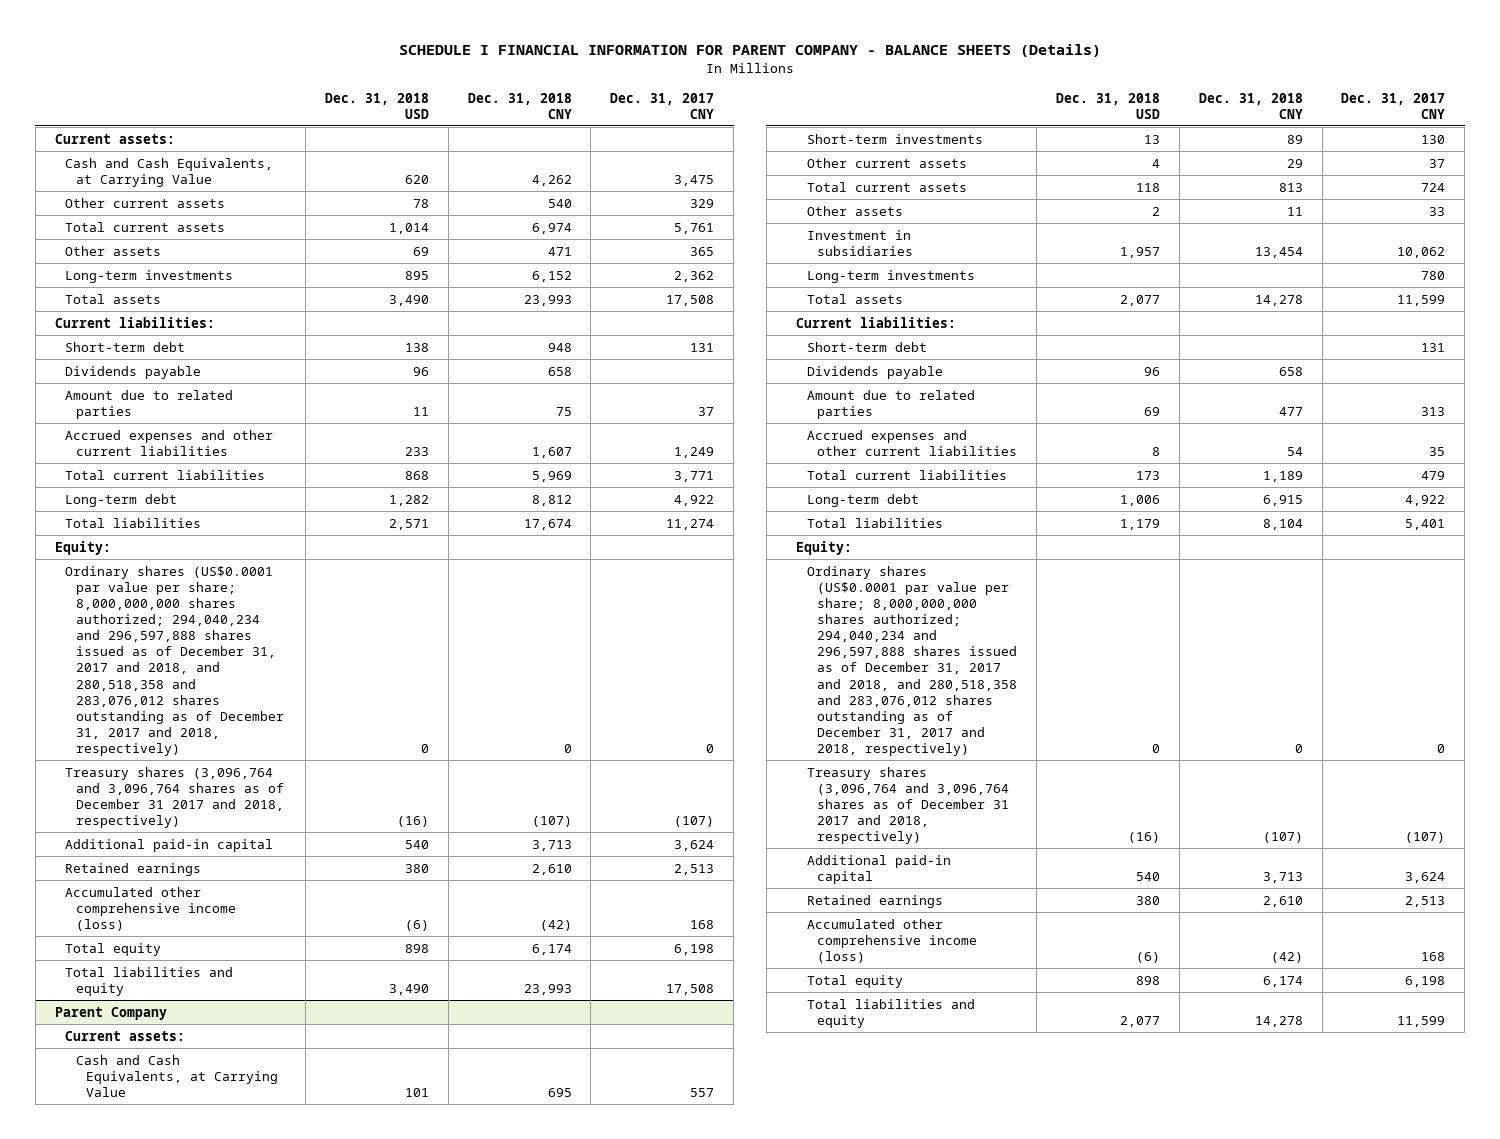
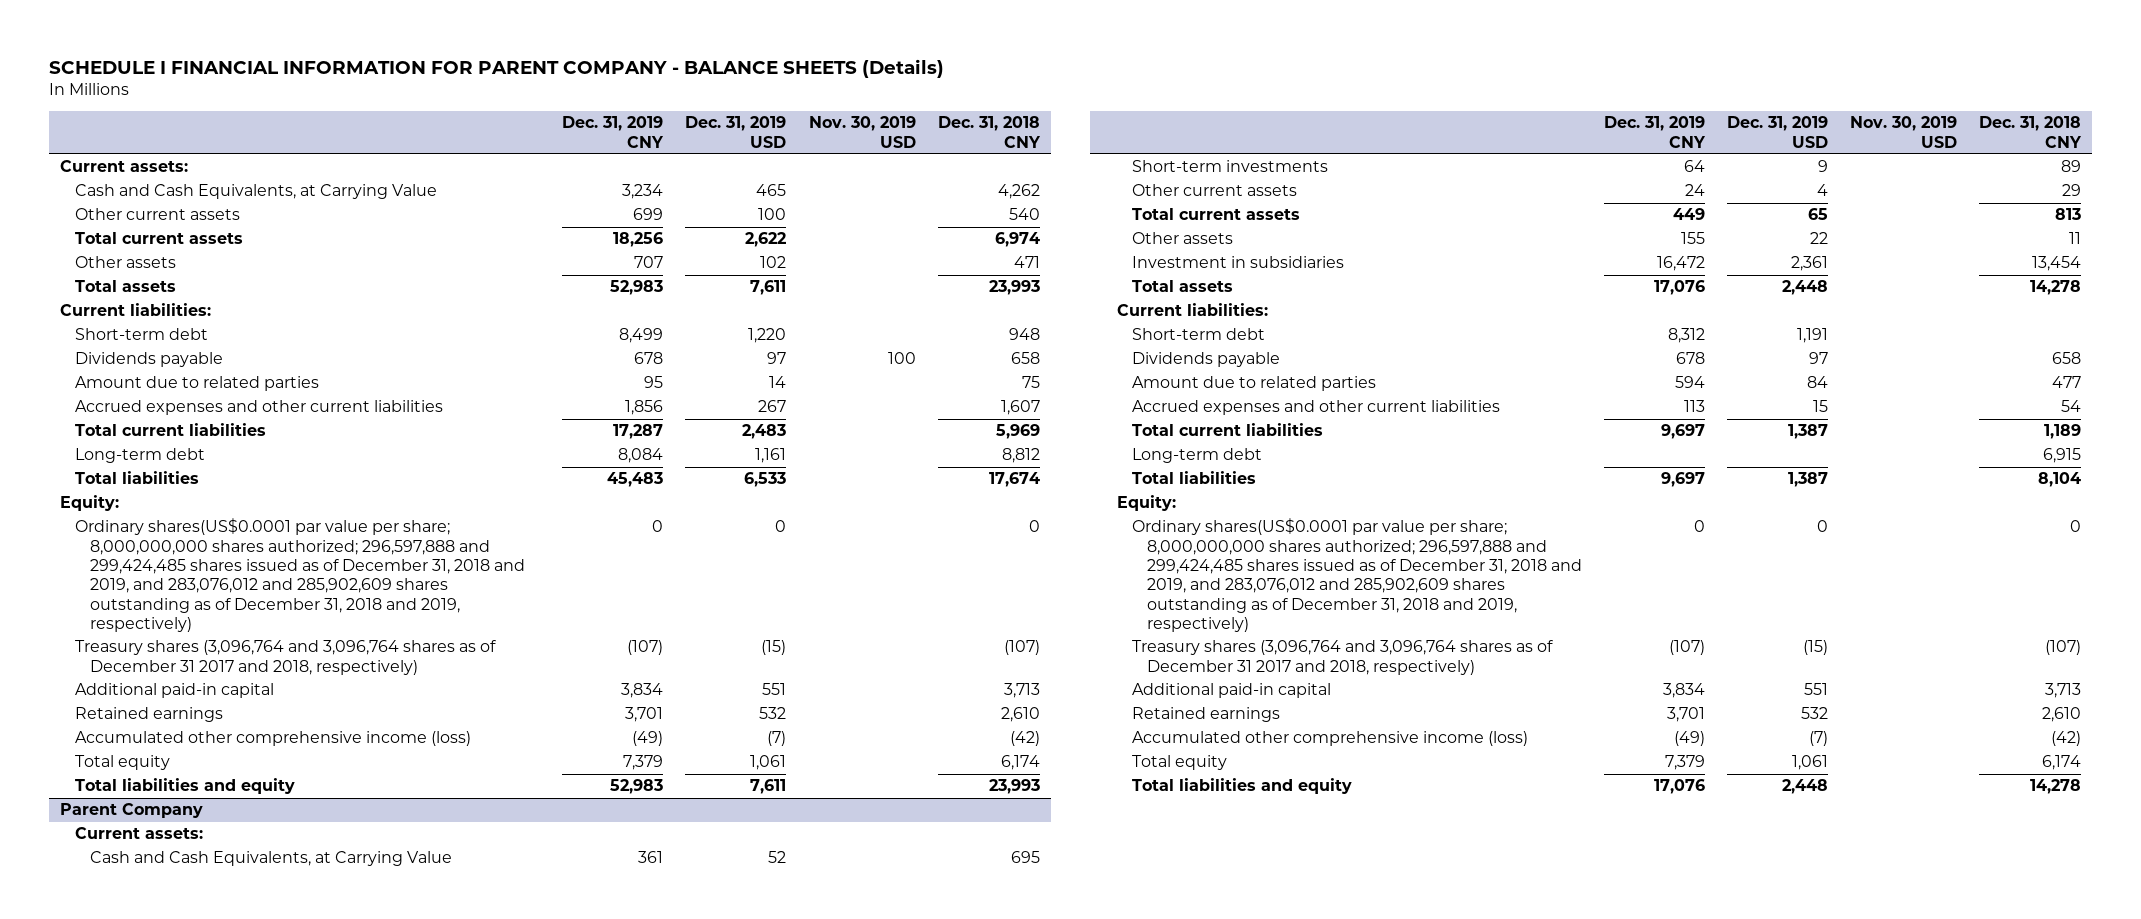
[324,92,429,119] Dec. 31, 2018 USD -> none
[610,92,715,119] Dec. 31, 2017 CNY -> none
none -> [562,116,665,148] Dec. 31, 2019 CNY
none -> [685,116,787,148] Dec. 31, 2019 USD
none -> [808,116,916,148] Nov. 30, 2019 USD
[65,269,234,283] Long-term investments -> none
[65,565,284,757] Ordinary shares (US$0.0001 par value per share; 8,000,000,000 shares authorized; 294,040,234 and 296,597,888 shares issued as of December 31, 2017 and 2018, and 280,518,358 and 283,076,012 shares outstanding as of December 31, 2017 and 2018, respectively) -> [75,518,526,633] Ordinary shares(US$0.0001 par value per share; 8,000,000,000 shares authorized; 296,597,888 and 299,424,485 shares issued as of December 31, 2018 and 2019, and 283,076,012 and 285,902,609 shares outstanding as of December 31, 2018 and 2019, respectively)
[806,269,975,283] Long-term investments -> none
[806,565,1018,757] Ordinary shares (US$0.0001 par value per share; 8,000,000,000 shares authorized; 294,040,234 and 296,597,888 shares issued as of December 31, 2017 and 2018, and 280,518,358 and 283,076,012 shares outstanding as of December 31, 2017 and 2018, respectively) -> [1131,518,1582,633] Ordinary shares(US$0.0001 par value per share; 8,000,000,000 shares authorized; 296,597,888 and 299,424,485 shares issued as of December 31, 2018 and 2019, and 283,076,012 and 285,902,609 shares outstanding as of December 31, 2018 and 2019, respectively)

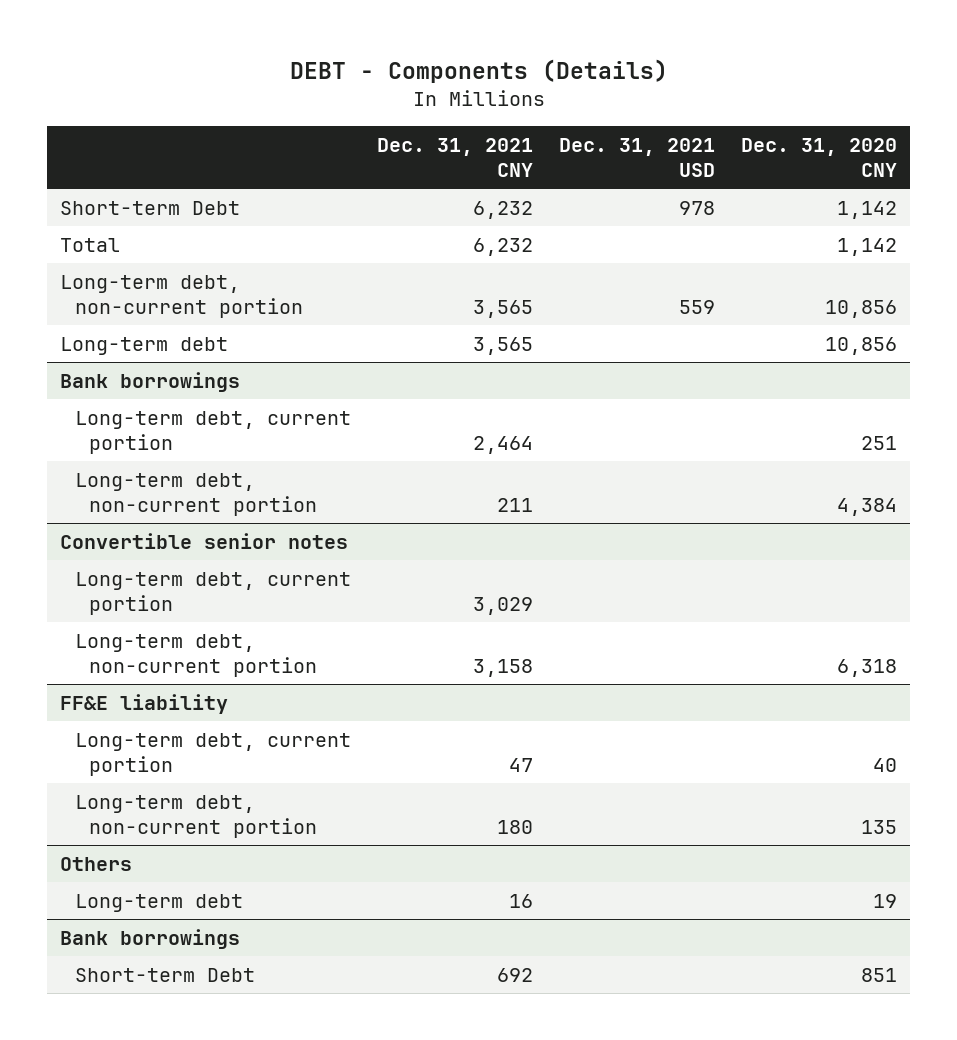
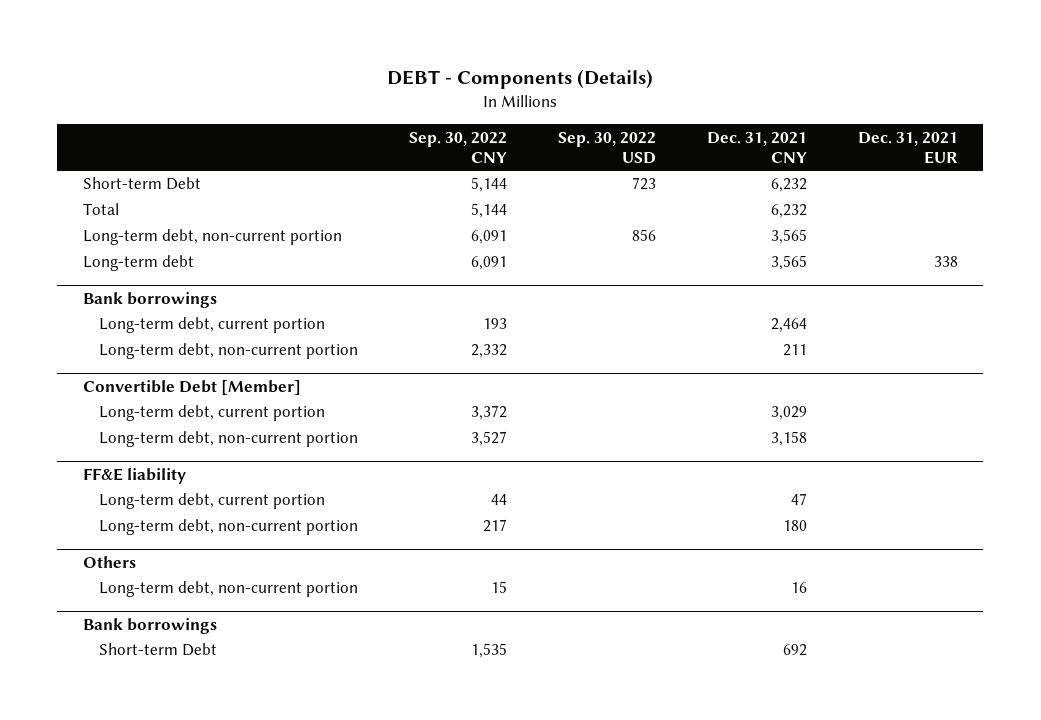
[558,138,715,178] Dec. 31, 2021 USD -> none
[740,138,897,178] Dec. 31, 2020 CNY -> none
none -> [408,131,507,163] Sep. 30, 2022 CNY
none -> [557,131,656,164] Sep. 30, 2022 USD
none -> [857,131,958,164] Dec. 31, 2021 EUR
[60,532,349,549] Convertible senior notes -> [82,379,301,395] Convertible Debt [Member]
[74,893,243,912] Long-term debt -> [98,581,358,598] Long-term debt, non-current portion

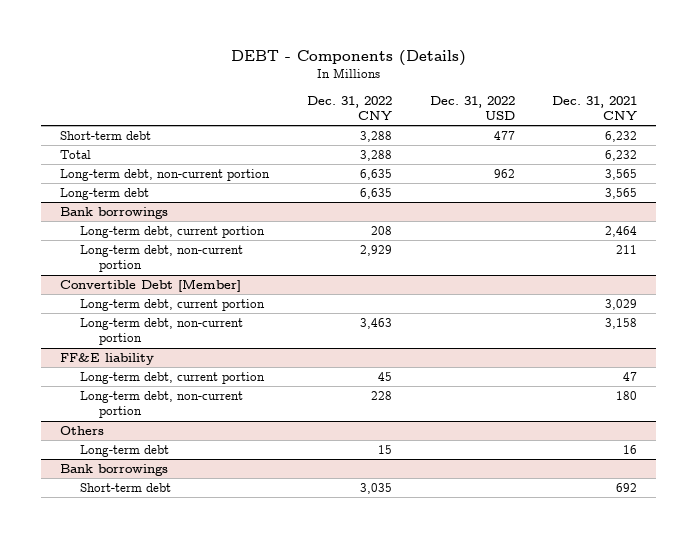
[408,131,507,163] Sep. 30, 2022 CNY -> none
[557,131,656,164] Sep. 30, 2022 USD -> none
[857,131,958,164] Dec. 31, 2021 EUR -> none
none -> [306,95,392,120] Dec. 31, 2022 CNY
none -> [429,95,515,120] Dec. 31, 2022 USD
[82,177,201,191] Short-term Debt -> [59,131,151,141] Short-term debt
[98,581,358,598] Long-term debt, non-current portion -> [79,445,169,458] Long-term debt
[98,643,217,657] Short-term Debt -> [79,483,171,493] Short-term debt

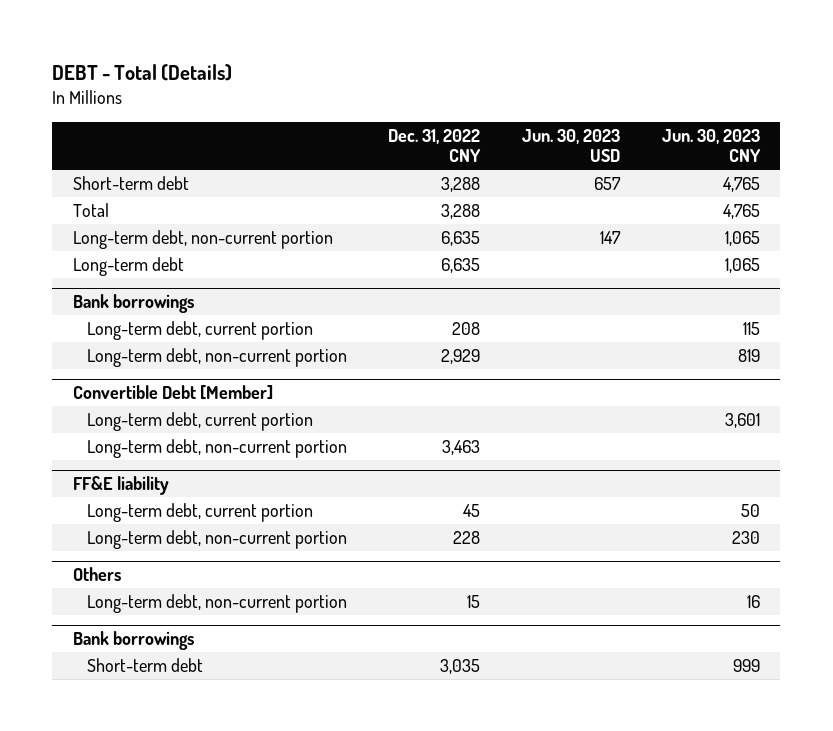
[230,49,466,66] DEBT - Components (Details) -> [52,63,233,81] DEBT - Total (Details)
[429,95,515,120] Dec. 31, 2022 USD -> none
[552,95,638,120] Dec. 31, 2021 CNY -> none
none -> [522,128,621,163] Jun. 30, 2023 USD
none -> [661,128,761,163] Jun. 30, 2023 CNY
[79,445,169,458] Long-term debt -> [86,593,347,613] Long-term debt, non-current portion

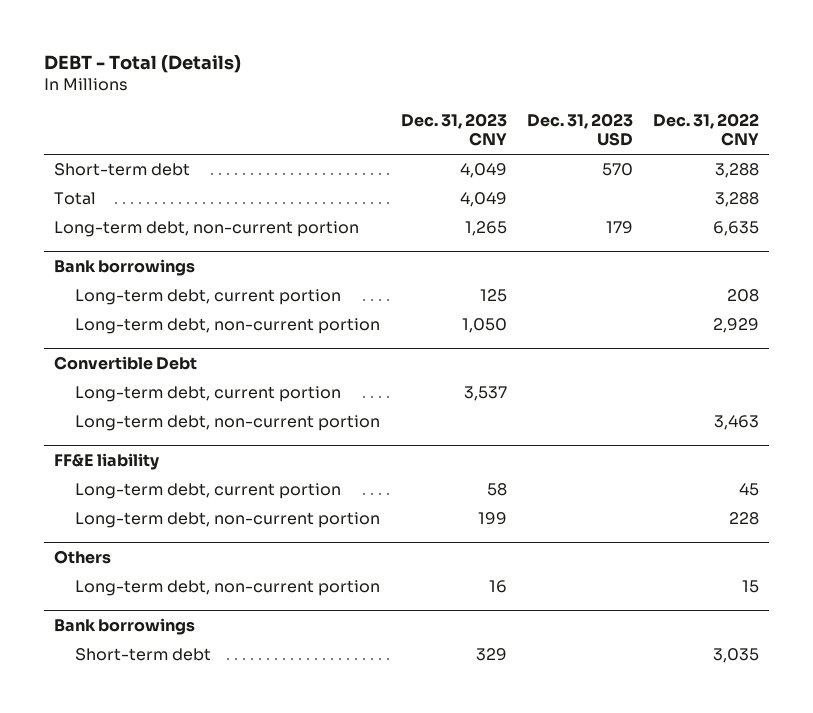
[522,128,621,163] Jun. 30, 2023 USD -> none
[661,128,761,163] Jun. 30, 2023 CNY -> none
none -> [400,113,507,147] Dec. 31, 2023 CNY
none -> [526,113,633,147] Dec. 31, 2023 USD
[73,256,185,276] Long-term debt -> none
[73,385,274,401] Convertible Debt [Member] -> [54,355,198,370] Convertible Debt

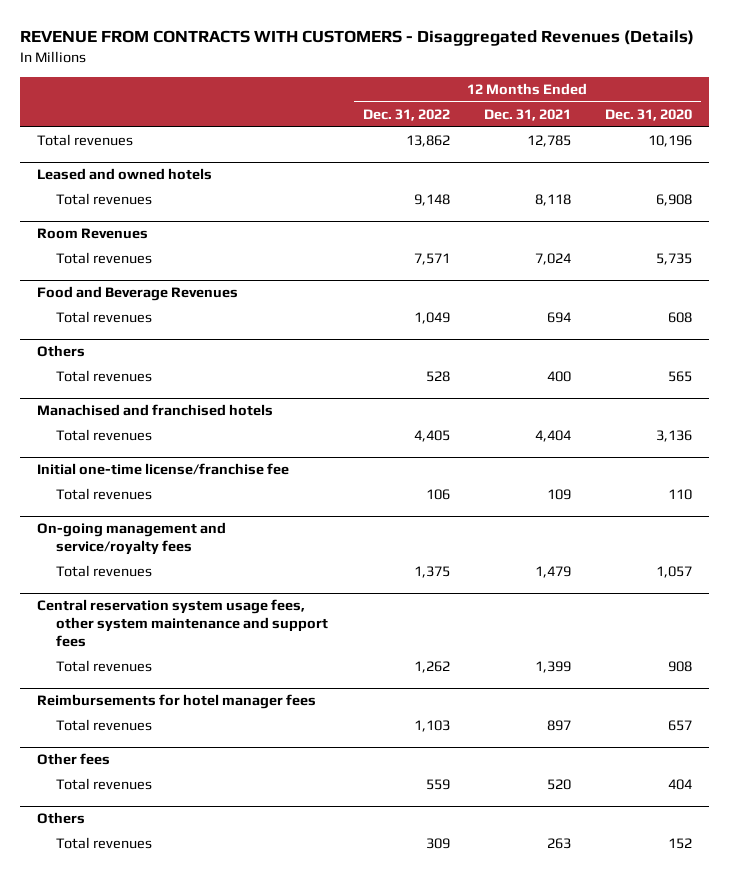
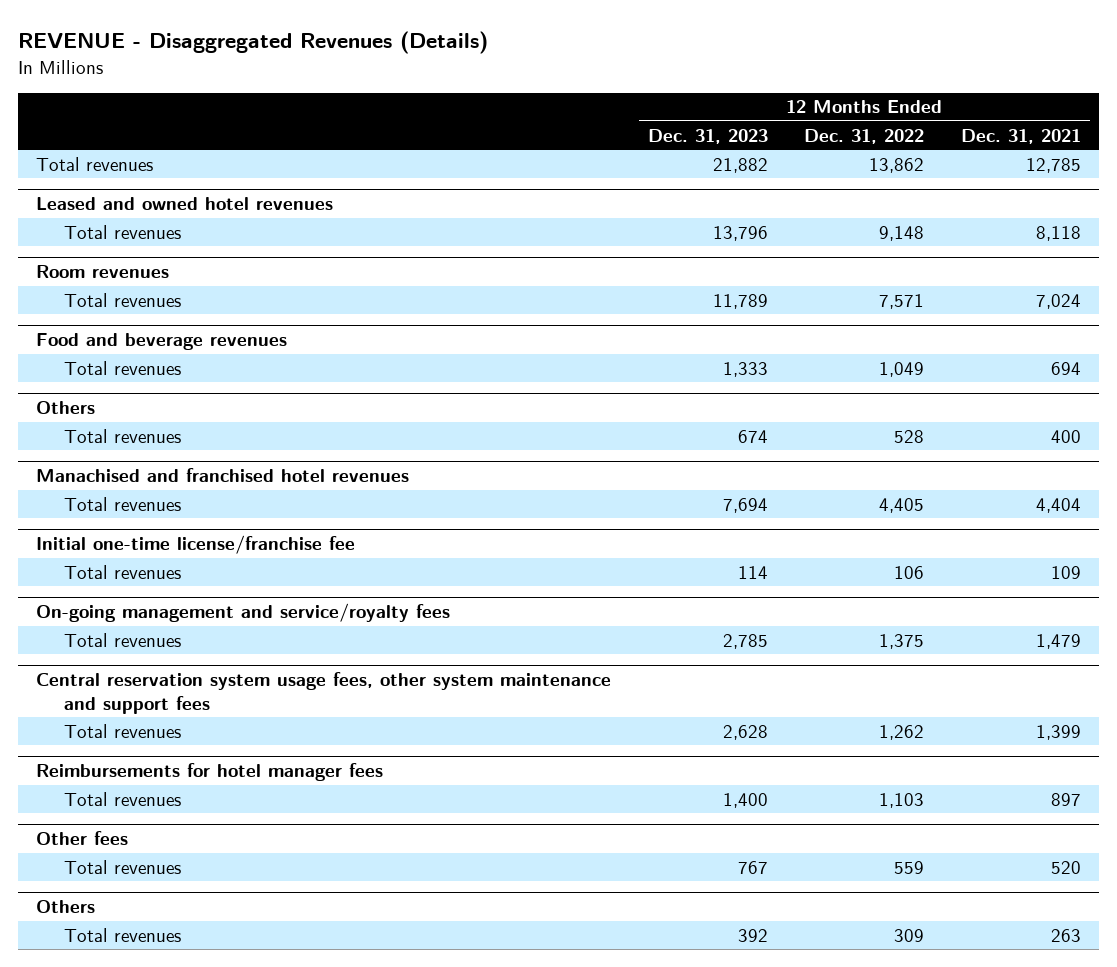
[19,30,694,47] REVENUE FROM CONTRACTS WITH CUSTOMERS - Disaggregated Revenues (Details) -> [18,30,489,54] REVENUE - Disaggregated Revenues (Details)
[604,109,692,122] Dec. 31, 2020 -> none
none -> [647,128,768,144] Dec. 31, 2023
[36,168,212,181] Leased and owned hotels -> [36,197,334,211] Leased and owned hotel revenues
[36,228,148,240] Room Revenues -> [36,265,170,279] Room revenues
[36,286,238,302] Food and Beverage Revenues -> [36,333,288,351] Food and beverage revenues
[36,404,273,417] Manachised and franchised hotels -> [36,468,410,483] Manachised and franchised hotel revenues

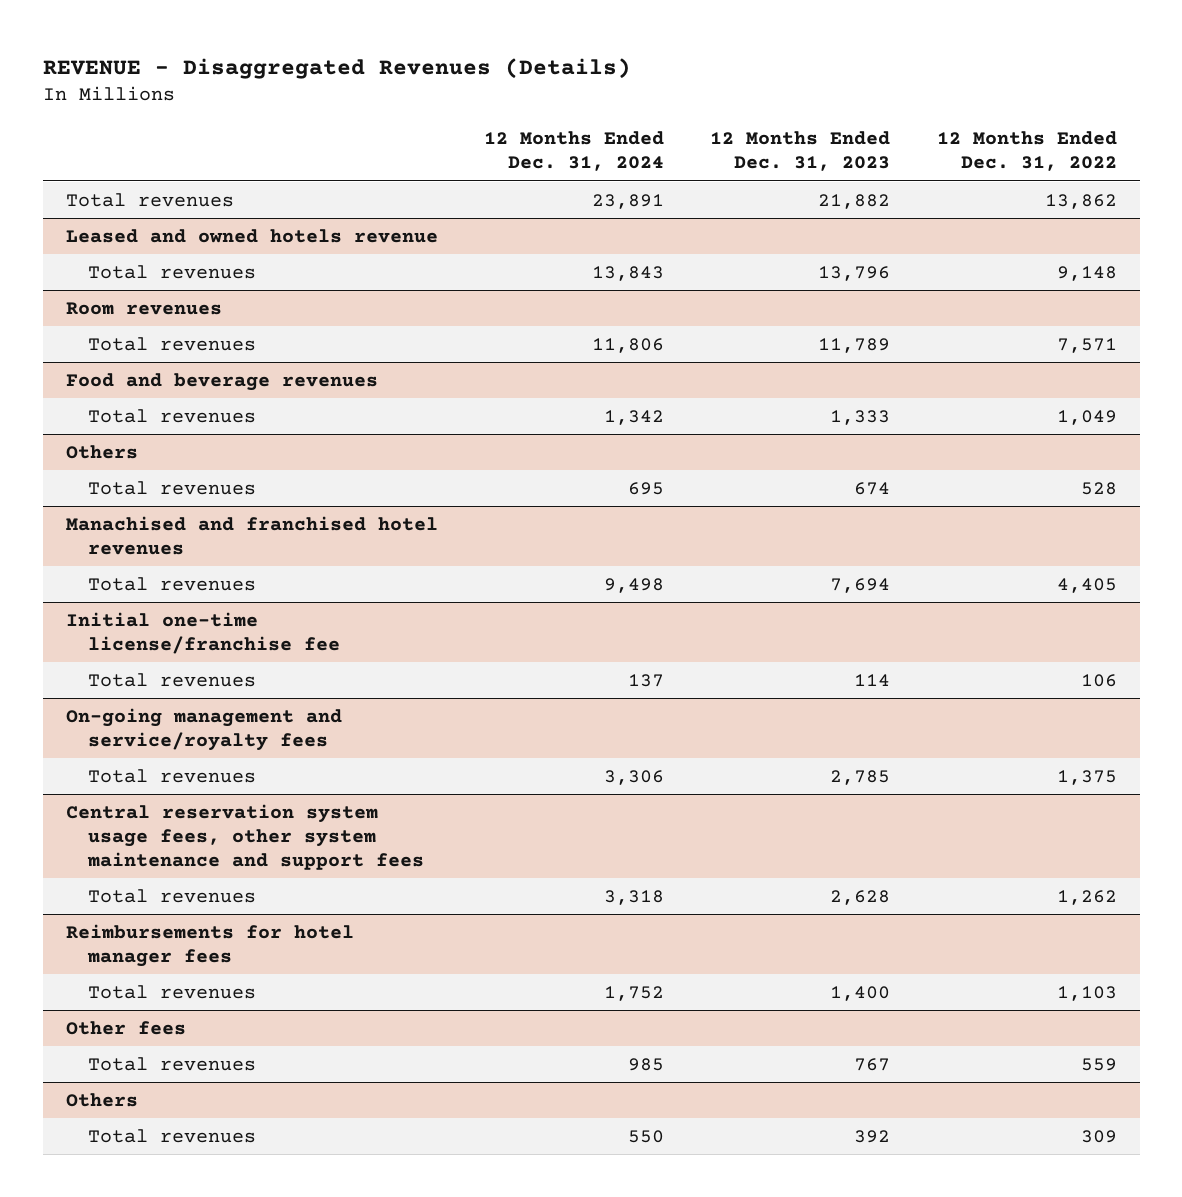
[960,128,1081,144] Dec. 31, 2021 -> none
none -> [484,131,665,172] 12 Months Ended Dec. 31, 2024
[36,197,334,211] Leased and owned hotel revenues -> [65,228,438,243] Leased and owned hotels revenue

